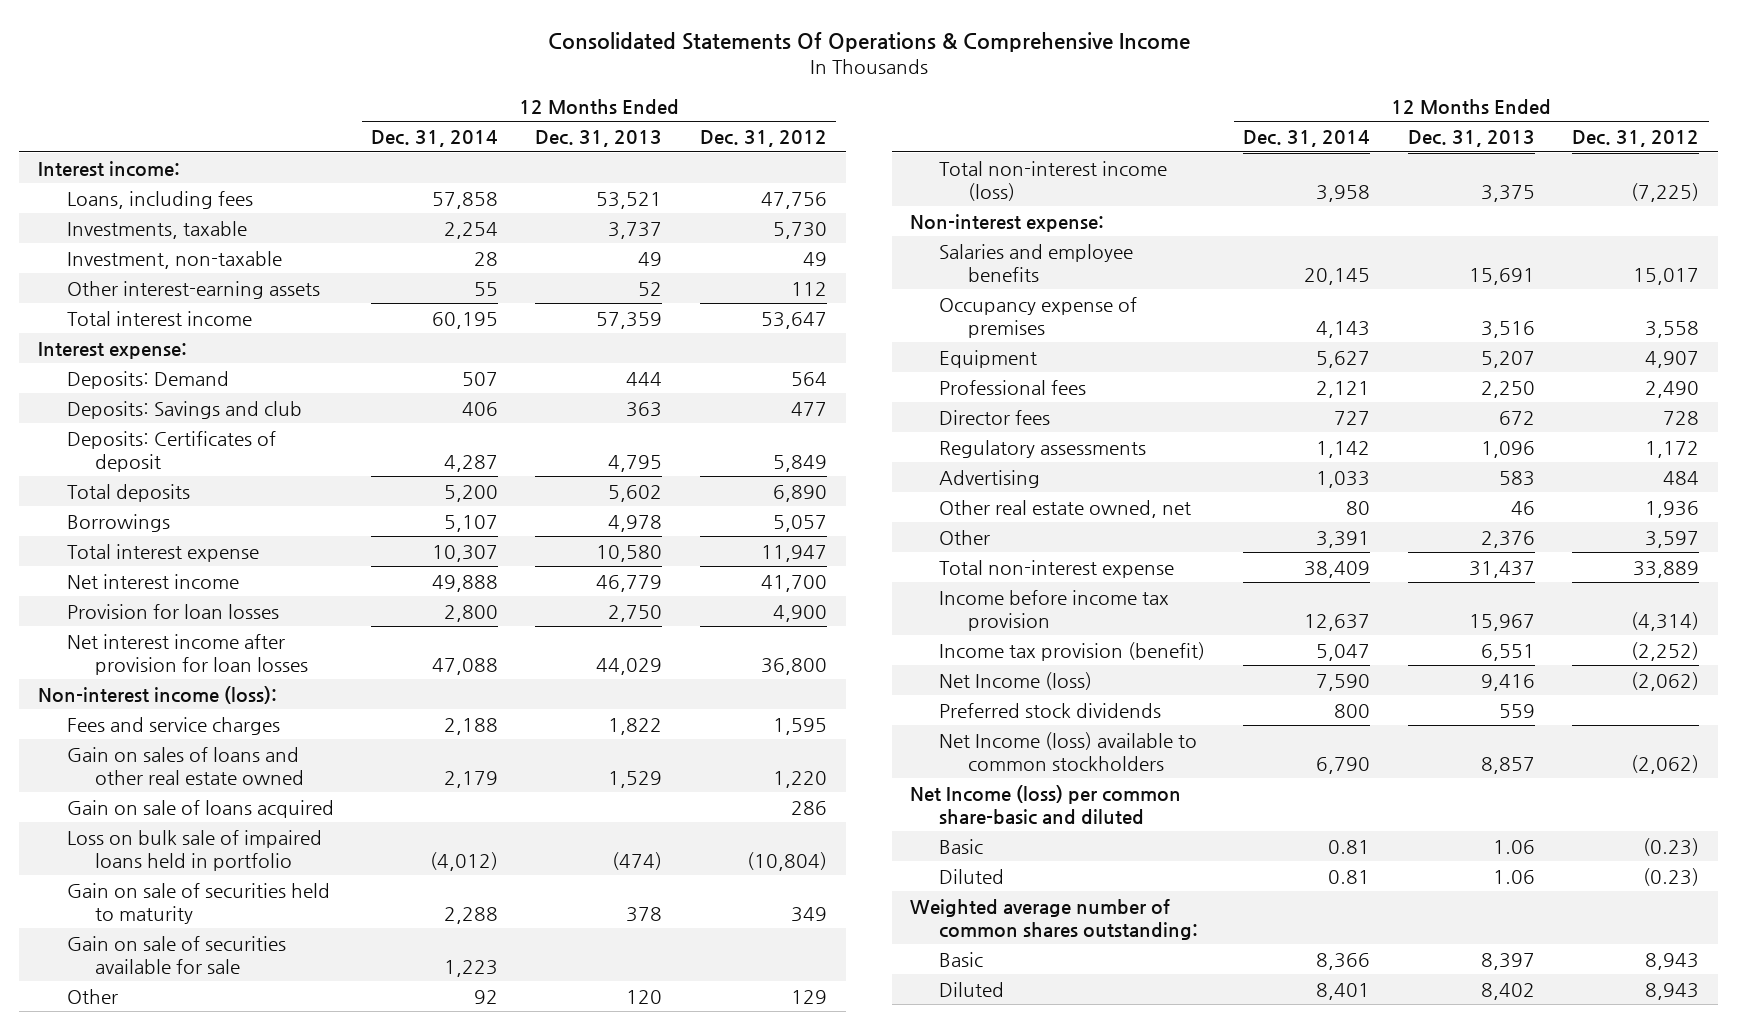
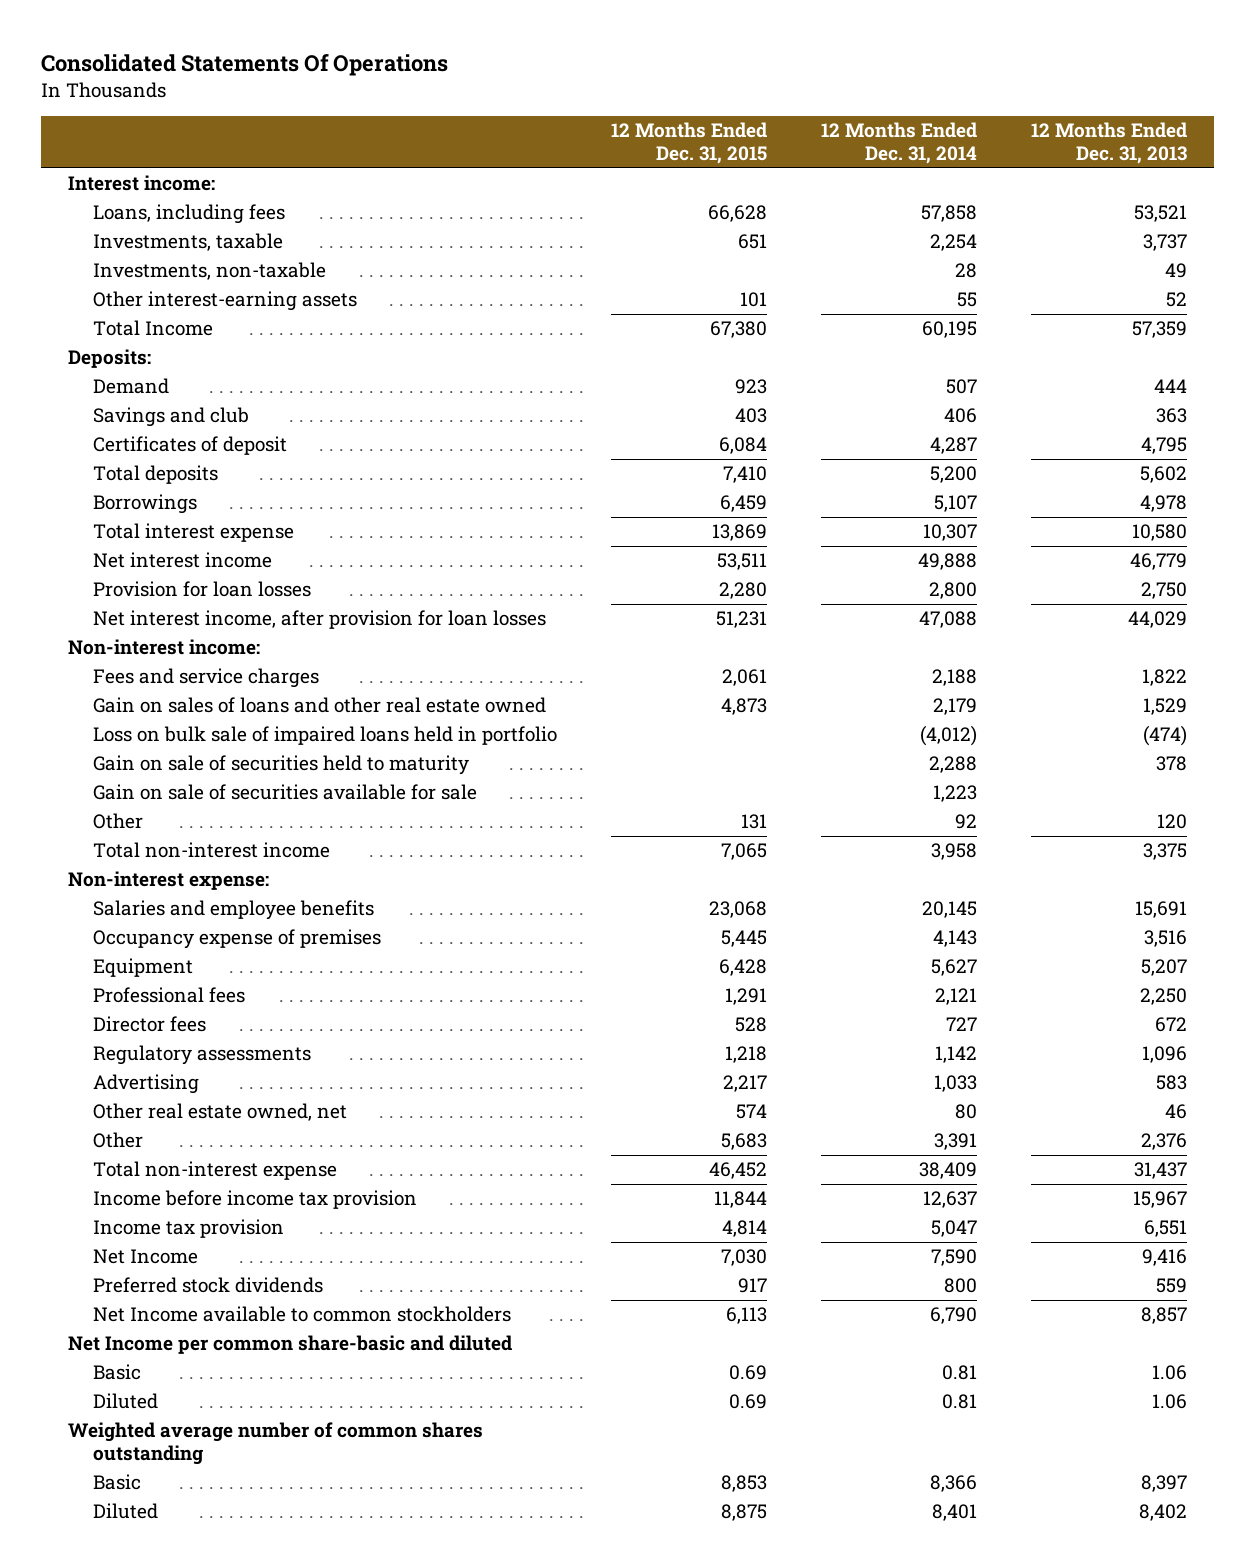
[547,32,1190,53] Consolidated Statements Of Operations & Comprehensive Income -> [40,53,448,76] Consolidated Statements Of Operations
[699,130,827,148] Dec. 31, 2012 -> none
none -> [610,122,767,165] 12 Months Ended Dec. 31, 2015
[66,250,282,269] Investment, non-taxable -> [92,262,326,281] Investments, non-taxable
[38,341,188,359] Interest expense: -> none
[66,310,252,326] Total interest income -> [92,320,213,337] Total Income
none -> [67,349,151,369] Deposits:
[66,370,229,389] Deposits: Demand -> [92,378,169,395] Demand
[66,400,302,419] Deposits: Savings and club -> [92,407,249,428] Savings and club
[66,430,276,472] Deposits: Certificates of deposit -> [92,436,287,456] Certificates of deposit
[66,633,309,675] Net interest income after provision for loan losses -> [92,610,546,630] Net interest income, after provision for loan losses
[38,685,278,704] Non-interest income (loss): -> [67,639,260,656] Non-interest income:
[66,799,334,818] Gain on sale of loans acquired -> none
[939,160,1168,201] Total non-interest income (loss) -> [92,842,330,859] Total non-interest income
[939,641,1206,661] Income tax provision (benefit) -> [92,1219,284,1239] Income tax provision
[939,671,1093,690] Net Income (loss) -> [92,1249,198,1265] Net Income
[939,731,1198,771] Net Income (loss) available to common stockholders -> [92,1306,511,1323] Net Income available to common stockholders
[910,784,1182,825] Net Income (loss) per common share-basic and diluted -> [67,1335,512,1355] Net Income per common share-basic and diluted
[910,898,1199,940] Weighted average number of common shares outstanding: -> [67,1422,483,1466] Weighted average number of common shares outstanding

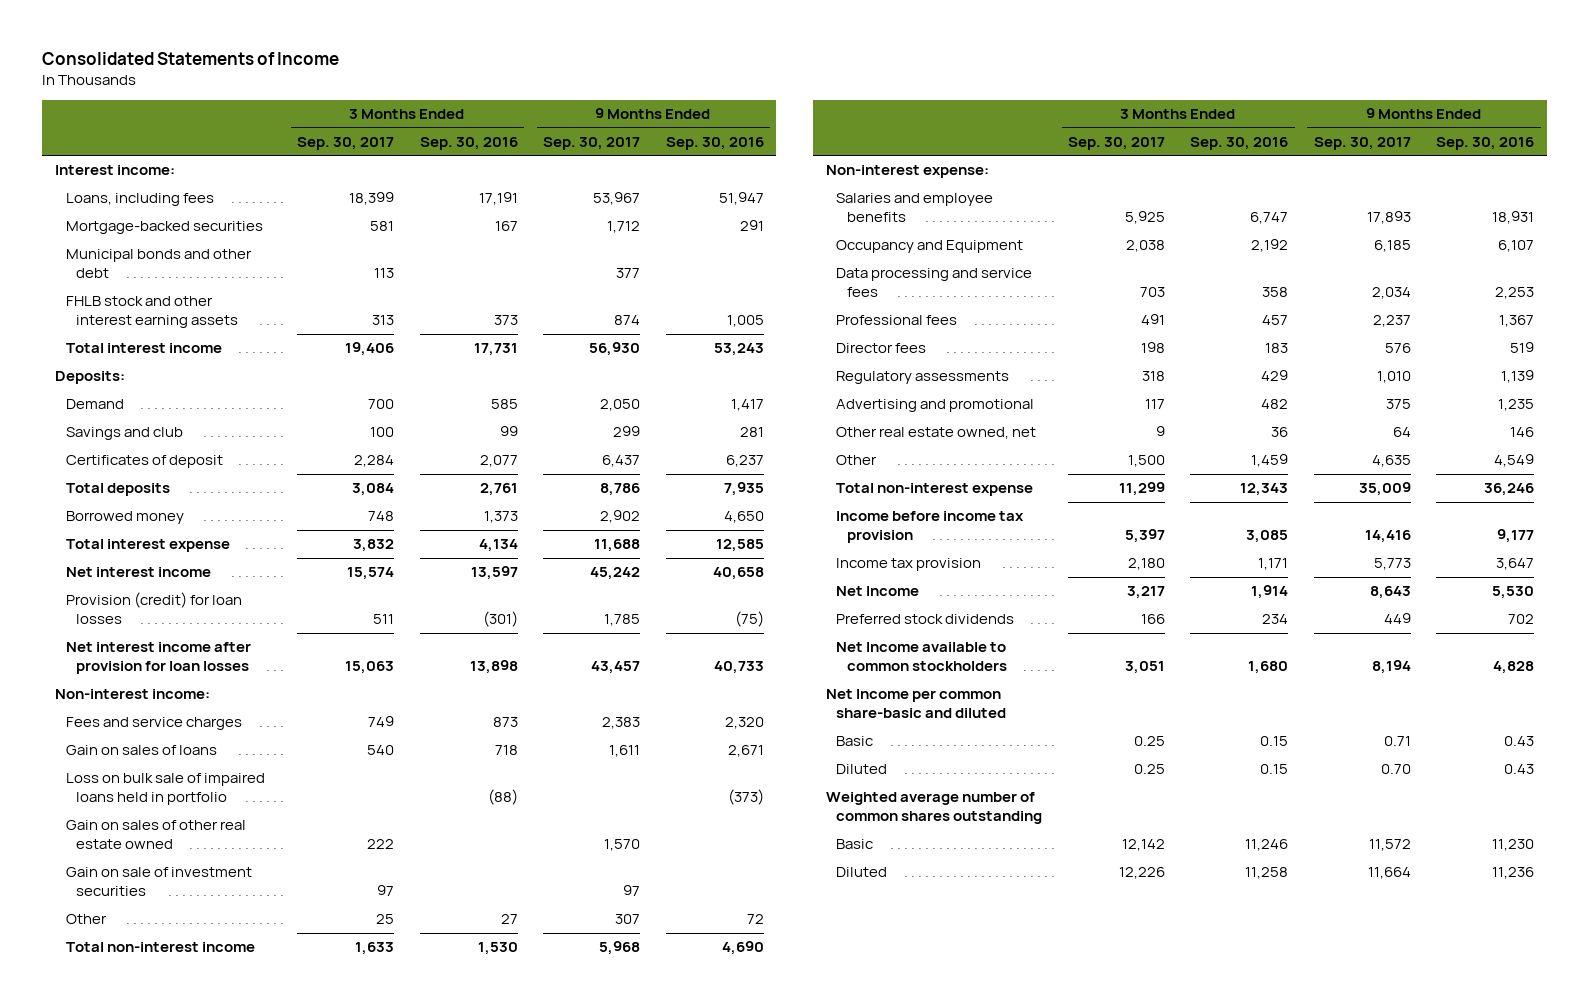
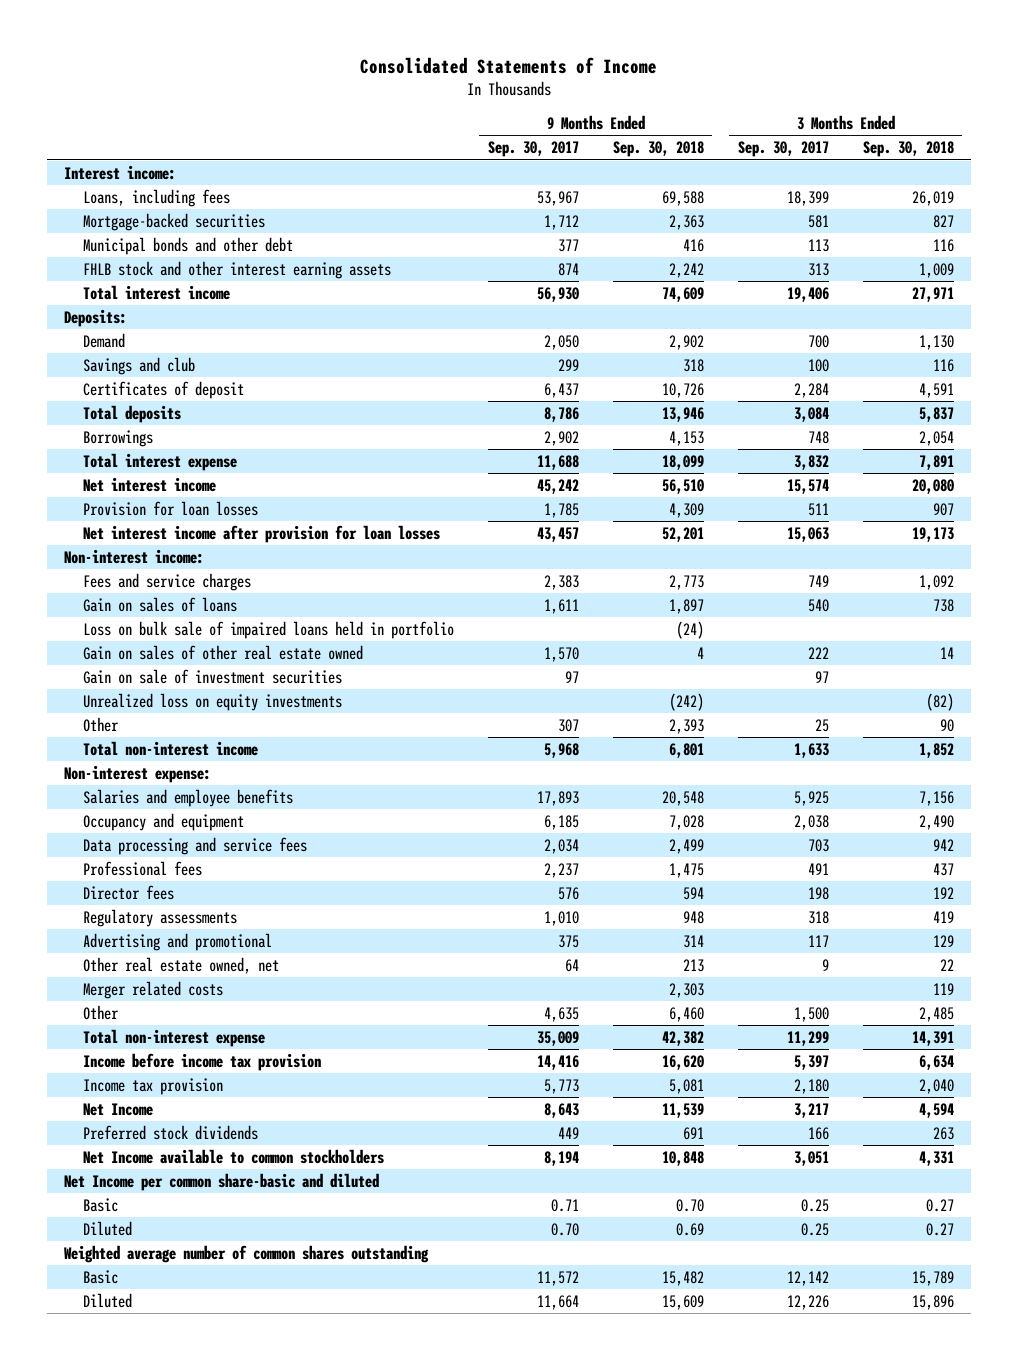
[419,137,518,151] Sep. 30, 2016 -> none
[665,137,764,151] Sep. 30, 2016 -> none
none -> [612,141,704,158] Sep. 30, 2018
none -> [862,141,954,158] Sep. 30, 2018
[65,511,184,525] Borrowed money -> [82,429,153,447] Borrowings
[65,592,242,625] Provision (credit) for loan losses -> [82,500,258,516] Provision for loan losses
none -> [82,692,342,711] Unrealized loss on equity investments
[836,240,1024,254] Occupancy and Equipment -> [82,812,244,831] Occupancy and equipment
none -> [82,980,223,999] Merger related costs

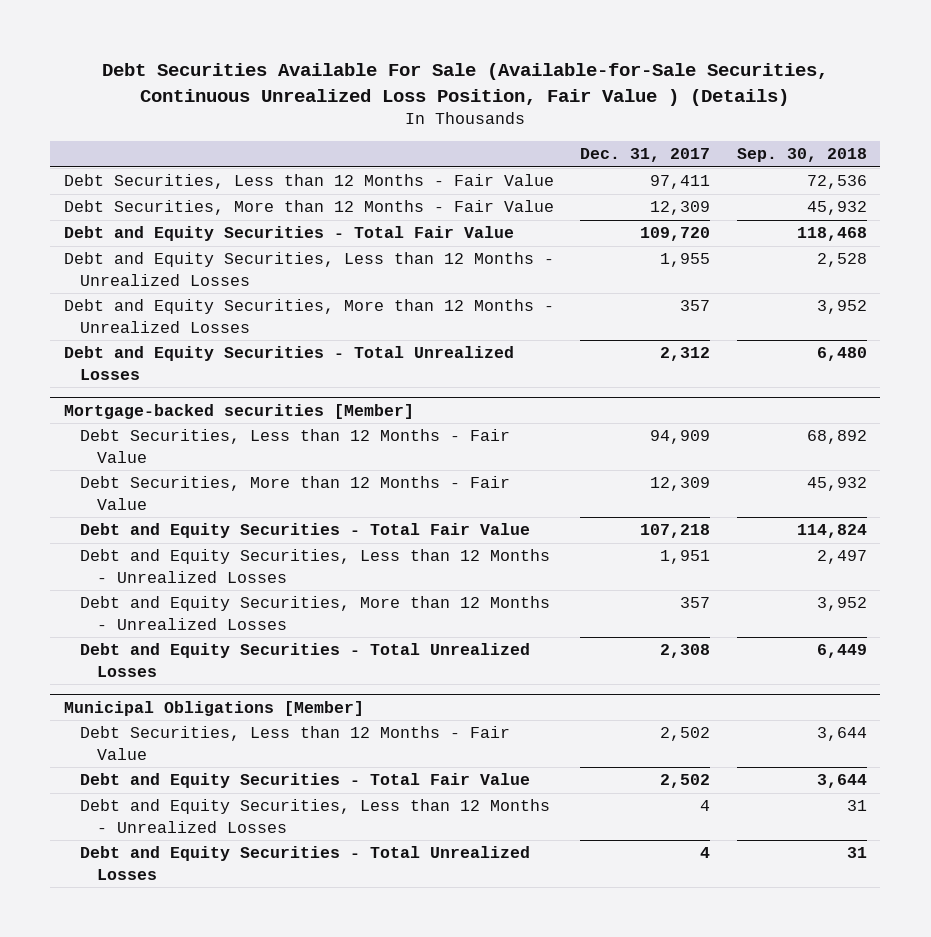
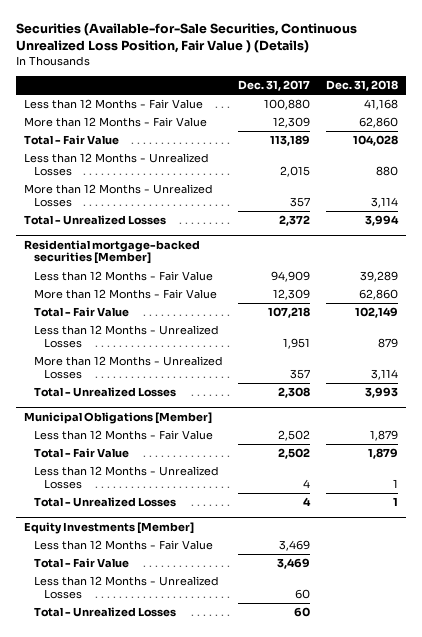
[102,63,829,106] Debt Securities Available For Sale (Available-for-Sale Securities, Continuous Unrealized Loss Position, Fair Value ) (Details) -> [15,22,357,53] Securities (Available-for-Sale Securities, Continuous Unrealized Loss Position, Fair Value ) (Details)
[737,148,868,163] Sep. 30, 2018 -> none
none -> [326,80,399,92] Dec. 31, 2018
[63,174,554,190] Debt Securities, Less than 12 Months - Fair Value -> [23,99,203,110] Less than 12 Months - Fair Value
[650,175,711,190] 97,411 -> [264,99,311,111] 100,880
[63,200,554,216] Debt Securities, More than 12 Months - Fair Value -> [23,117,207,128] More than 12 Months - Fair Value
[63,226,514,242] Debt and Equity Securities - Total Fair Value -> [23,135,119,146] Total - Fair Value
[640,227,711,242] 109,720 -> [270,135,311,147] 113,189
[63,252,554,286] Debt and Equity Securities, Less than 12 Months - Unrealized Losses -> [23,153,209,177] Less than 12 Months - Unrealized Losses
[660,253,711,268] 1,955 -> [280,166,311,178] 2,015
[63,299,554,333] Debt and Equity Securities, More than 12 Months - Unrealized Losses -> [23,184,213,208] More than 12 Months - Unrealized Losses
[63,346,514,380] Debt and Equity Securities - Total Unrealized Losses -> [23,215,166,226] Total - Unrealized Losses
[660,347,711,362] 2,312 -> [279,215,311,227] 2,372
[63,403,414,419] Mortgage-backed securities [Member] -> [23,239,200,265] Residential mortgage-backed securities [Member]
[80,429,511,463] Debt Securities, Less than 12 Months - Fair Value -> [33,271,213,282] Less than 12 Months - Fair Value
[80,476,511,510] Debt Securities, More than 12 Months - Fair Value -> [33,289,217,300] More than 12 Months - Fair Value
[80,523,531,539] Debt and Equity Securities - Total Fair Value -> [33,307,129,318] Total - Fair Value
[80,549,551,583] Debt and Equity Securities, Less than 12 Months - Unrealized Losses -> [33,325,219,349] Less than 12 Months - Unrealized Losses
[80,596,551,630] Debt and Equity Securities, More than 12 Months - Unrealized Losses -> [33,356,223,380] More than 12 Months - Unrealized Losses
[80,643,531,677] Debt and Equity Securities - Total Unrealized Losses -> [33,387,176,398] Total - Unrealized Losses
[80,726,511,760] Debt Securities, Less than 12 Months - Fair Value -> [33,430,213,441] Less than 12 Months - Fair Value
[80,773,531,789] Debt and Equity Securities - Total Fair Value -> [33,448,129,459] Total - Fair Value
[80,799,551,833] Debt and Equity Securities, Less than 12 Months - Unrealized Losses -> [33,466,219,490] Less than 12 Months - Unrealized Losses
[80,846,531,880] Debt and Equity Securities - Total Unrealized Losses -> [33,497,176,508] Total - Unrealized Losses
none -> [23,521,194,534] Equity Investments [Member]
none -> [33,540,213,551] Less than 12 Months - Fair Value
none -> [33,558,129,569] Total - Fair Value
none -> [33,576,219,600] Less than 12 Months - Unrealized Losses
none -> [33,607,176,618] Total - Unrealized Losses

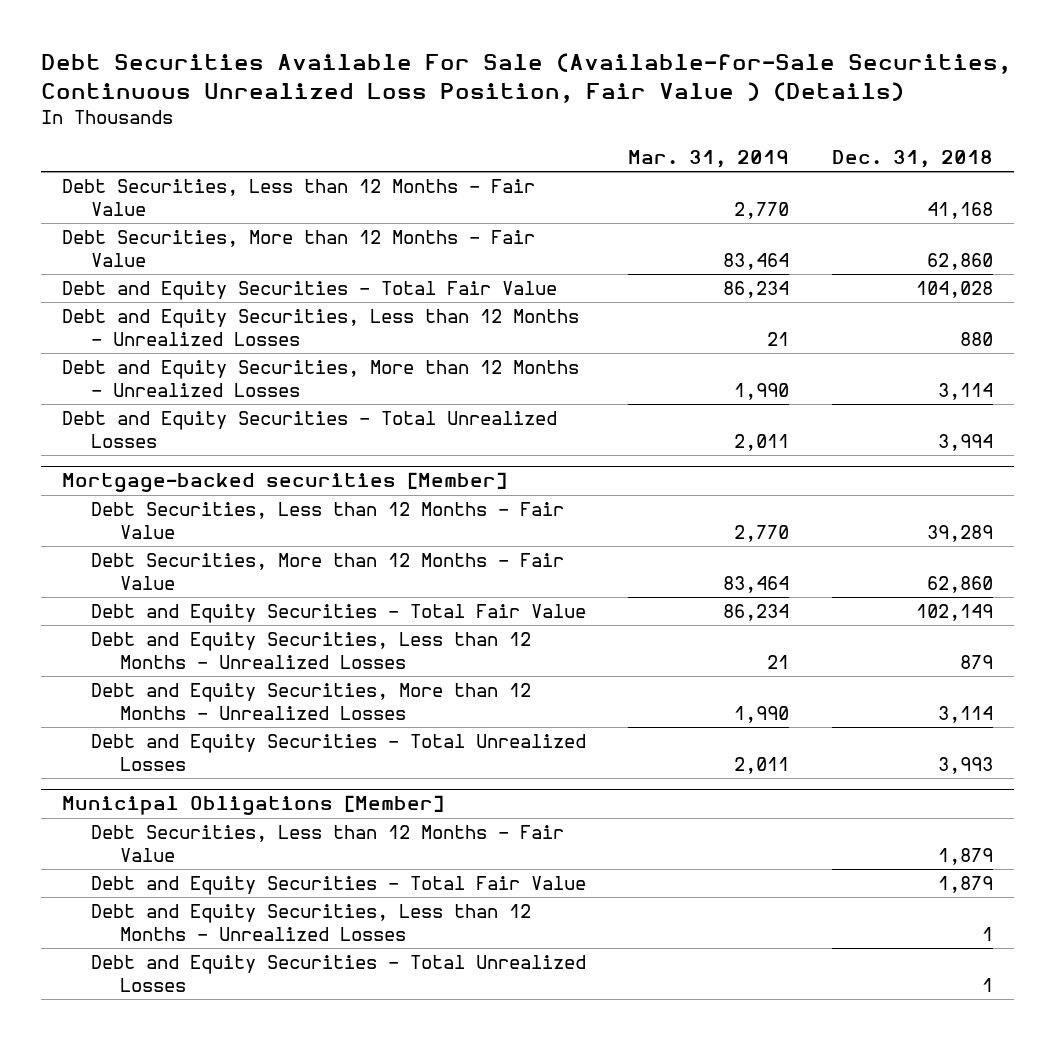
[15,22,357,53] Securities (Available-for-Sale Securities, Continuous Unrealized Loss Position, Fair Value ) (Details) -> [40,52,1011,103] Debt Securities Available For Sale (Available-for-Sale Securities, Continuous Unrealized Loss Position, Fair Value ) (Details)
[238,80,311,92] Dec. 31, 2017 -> none
none -> [628,149,790,168] Mar. 31, 2019
[23,99,203,110] Less than 12 Months - Fair Value -> [62,179,536,216] Debt Securities, Less than 12 Months - Fair Value
[23,117,207,128] More than 12 Months - Fair Value -> [62,230,536,267] Debt Securities, More than 12 Months - Fair Value
[23,135,119,146] Total - Fair Value -> [62,281,558,301] Debt and Equity Securities - Total Fair Value
[23,153,209,177] Less than 12 Months - Unrealized Losses -> [62,309,580,346] Debt and Equity Securities, Less than 12 Months - Unrealized Losses
[23,184,213,208] More than 12 Months - Unrealized Losses -> [62,360,580,397] Debt and Equity Securities, More than 12 Months - Unrealized Losses
[23,215,166,226] Total - Unrealized Losses -> [62,411,558,448] Debt and Equity Securities - Total Unrealized Losses
[23,239,200,265] Residential mortgage-backed securities [Member] -> [62,472,508,493] Mortgage-backed securities [Member]
[33,271,213,282] Less than 12 Months - Fair Value -> [91,502,565,539] Debt Securities, Less than 12 Months - Fair Value
[33,289,217,300] More than 12 Months - Fair Value -> [91,553,565,590] Debt Securities, More than 12 Months - Fair Value
[33,307,129,318] Total - Fair Value -> [91,604,587,624] Debt and Equity Securities - Total Fair Value
[33,325,219,349] Less than 12 Months - Unrealized Losses -> [91,632,532,669] Debt and Equity Securities, Less than 12 Months - Unrealized Losses
[33,356,223,380] More than 12 Months - Unrealized Losses -> [91,683,532,720] Debt and Equity Securities, More than 12 Months - Unrealized Losses
[33,387,176,398] Total - Unrealized Losses -> [91,734,587,771] Debt and Equity Securities - Total Unrealized Losses
[23,521,194,534] Equity Investments [Member] -> none
[33,540,213,551] Less than 12 Months - Fair Value -> none
[33,558,129,569] Total - Fair Value -> none
[33,576,219,600] Less than 12 Months - Unrealized Losses -> none
[33,607,176,618] Total - Unrealized Losses -> none
[33,430,213,441] Less than 12 Months - Fair Value -> [91,825,565,862] Debt Securities, Less than 12 Months - Fair Value
[33,448,129,459] Total - Fair Value -> [91,876,587,896] Debt and Equity Securities - Total Fair Value
[33,466,219,490] Less than 12 Months - Unrealized Losses -> [91,904,532,941] Debt and Equity Securities, Less than 12 Months - Unrealized Losses
[33,497,176,508] Total - Unrealized Losses -> [91,955,587,992] Debt and Equity Securities - Total Unrealized Losses

